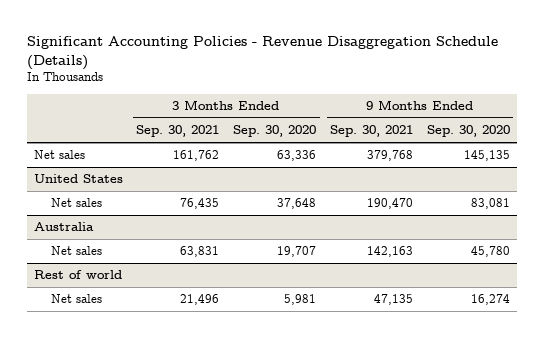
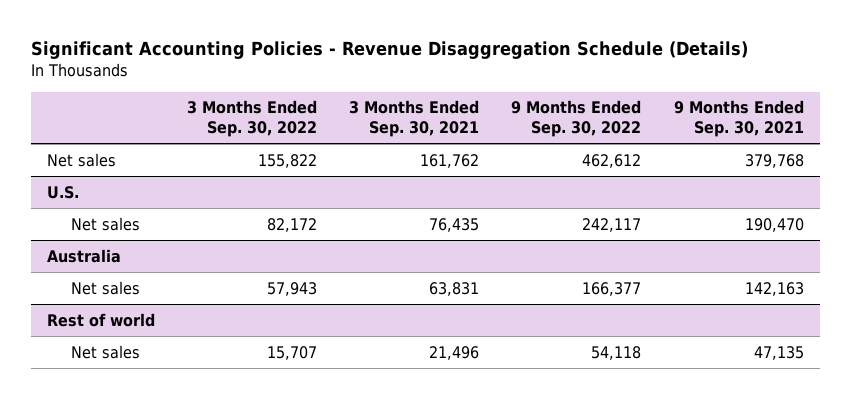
[233,125,317,138] Sep. 30, 2020 -> none
[426,125,510,138] Sep. 30, 2020 -> none
none -> [187,100,318,137] 3 Months Ended Sep. 30, 2022
none -> [511,100,642,137] 9 Months Ended Sep. 30, 2022
[33,174,123,184] United States -> [46,185,79,199] U.S.

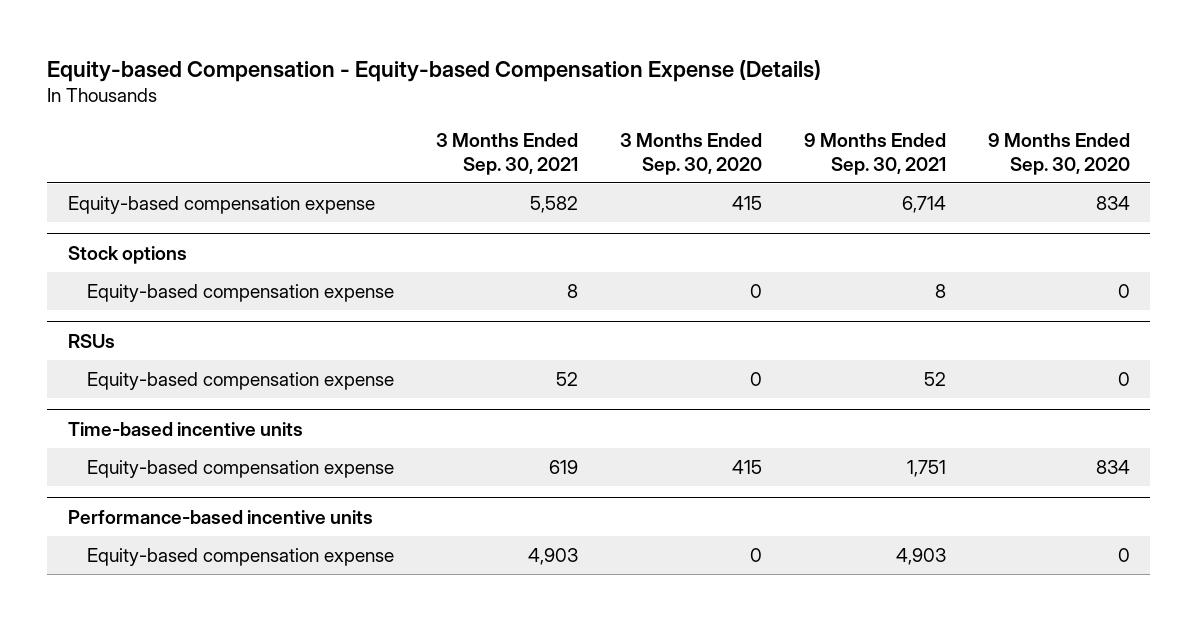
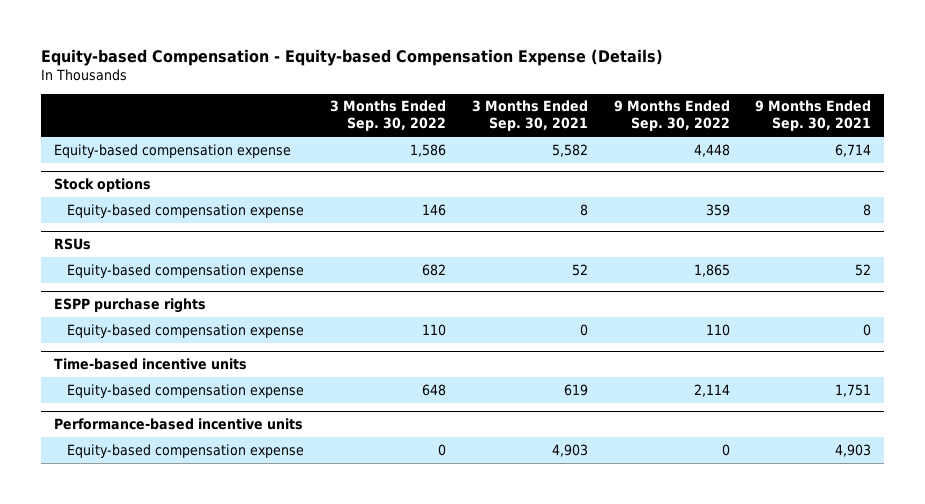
[619,133,762,175] 3 Months Ended Sep. 30, 2020 -> none
[987,133,1130,175] 9 Months Ended Sep. 30, 2020 -> none
none -> [329,100,446,132] 3 Months Ended Sep. 30, 2022
none -> [613,100,730,132] 9 Months Ended Sep. 30, 2022
none -> [53,298,206,314] ESPP purchase rights
none -> [66,323,304,338] Equity-based compensation expense

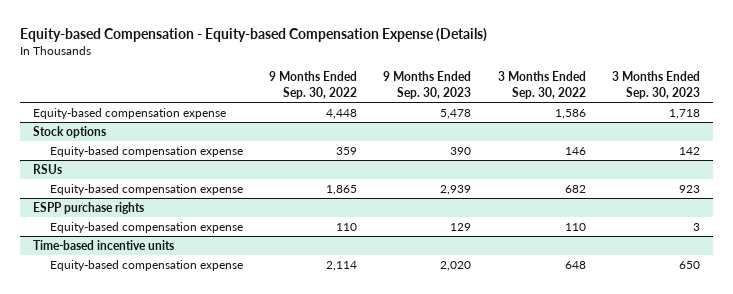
[471,100,588,132] 3 Months Ended Sep. 30, 2021 -> none
[755,100,872,132] 9 Months Ended Sep. 30, 2021 -> none
none -> [383,71,472,99] 9 Months Ended Sep. 30, 2023
none -> [611,71,700,99] 3 Months Ended Sep. 30, 2023
[53,418,303,431] Performance-based incentive units -> none
[66,443,304,458] Equity-based compensation expense -> none

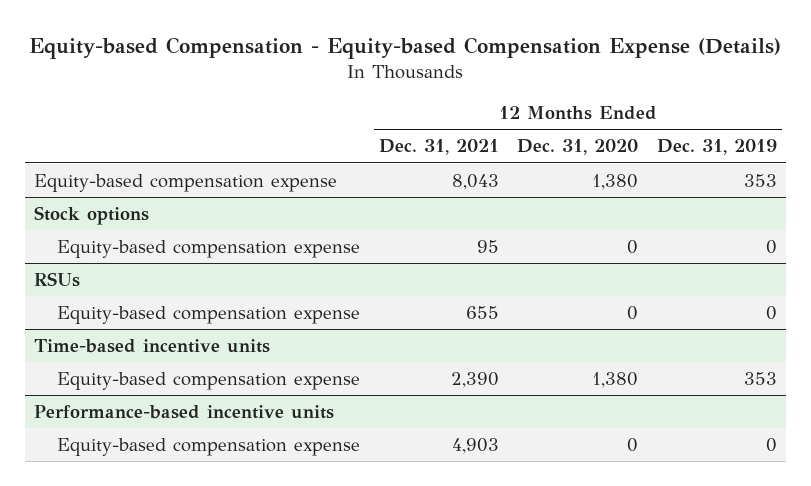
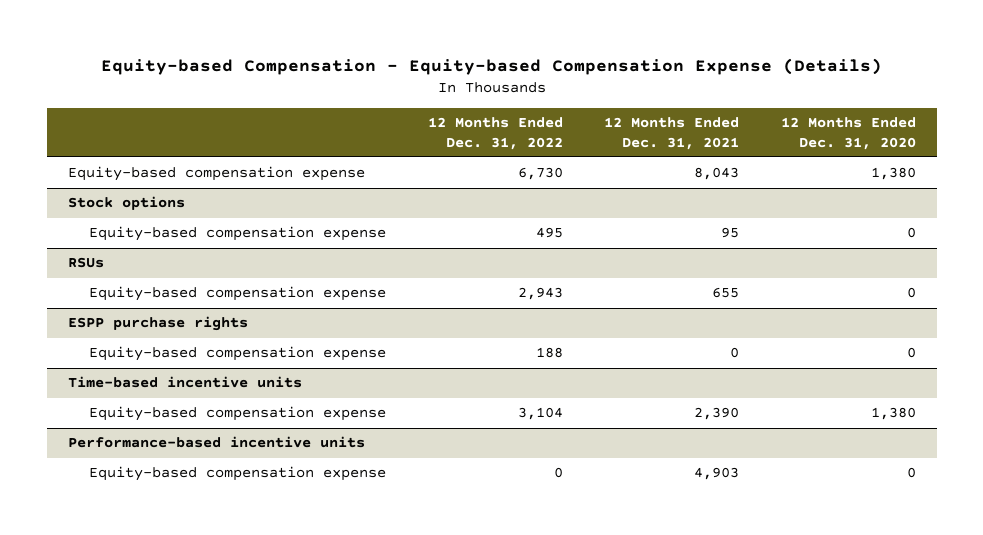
[656,139,777,156] Dec. 31, 2019 -> none
none -> [427,117,563,150] 12 Months Ended Dec. 31, 2022
none -> [67,316,248,332] ESPP purchase rights
none -> [89,346,387,362] Equity-based compensation expense

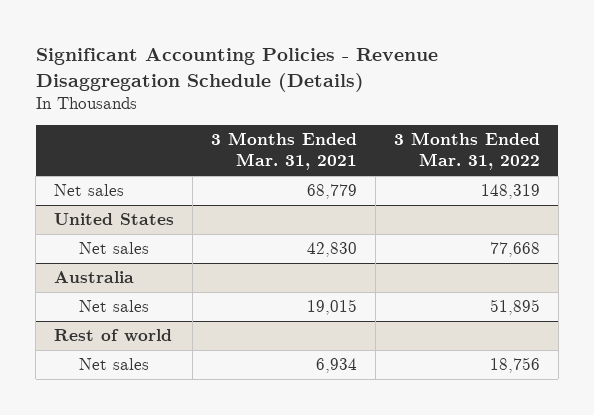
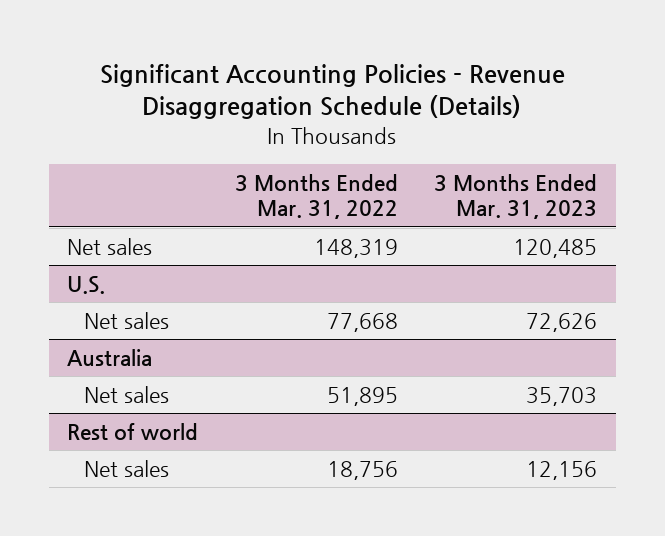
[210,132,357,171] 3 Months Ended Mar. 31, 2021 -> none
none -> [434,173,598,220] 3 Months Ended Mar. 31, 2023
[54,213,175,226] United States -> [67,276,106,295] U.S.

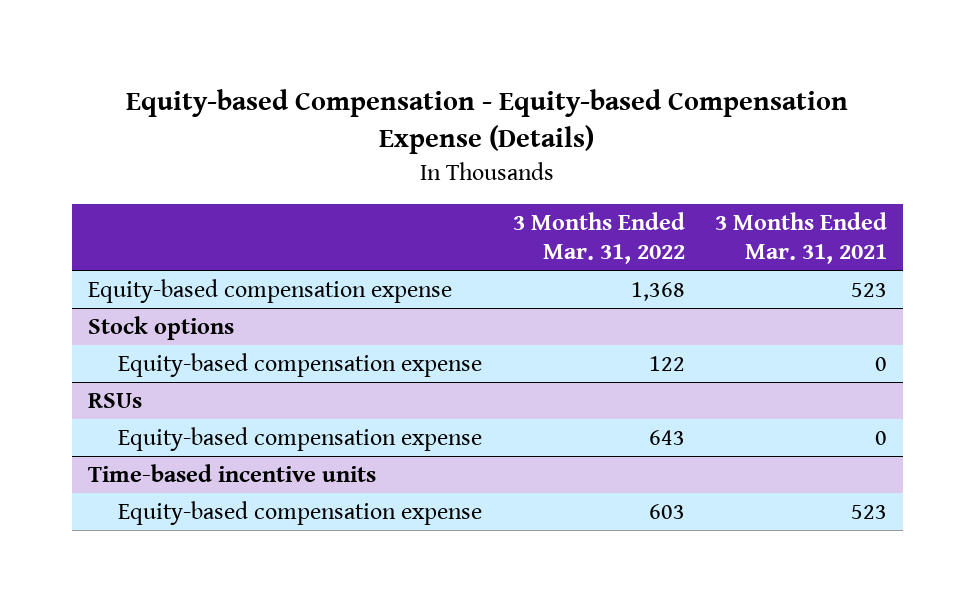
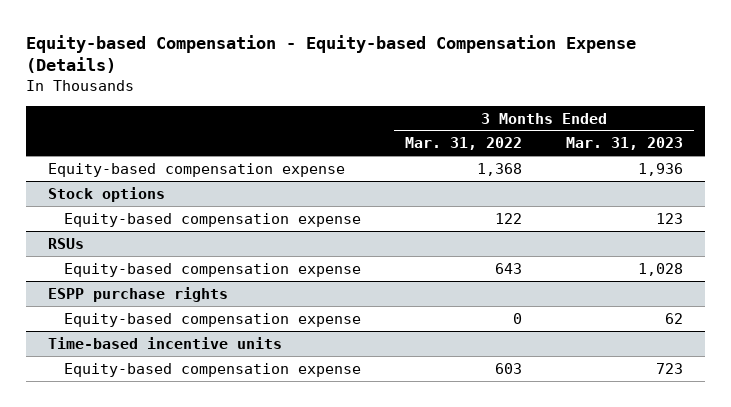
[715,211,888,265] 3 Months Ended Mar. 31, 2021 -> none
none -> [565,137,683,151] Mar. 31, 2023
none -> [47,286,228,302] ESPP purchase rights
none -> [63,312,361,327] Equity-based compensation expense

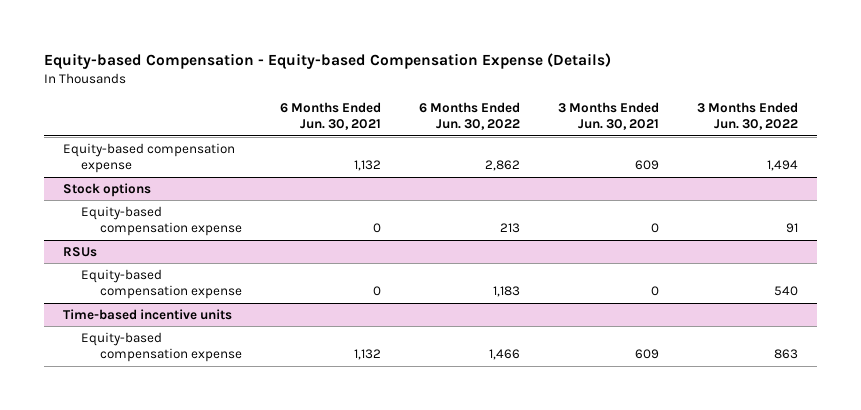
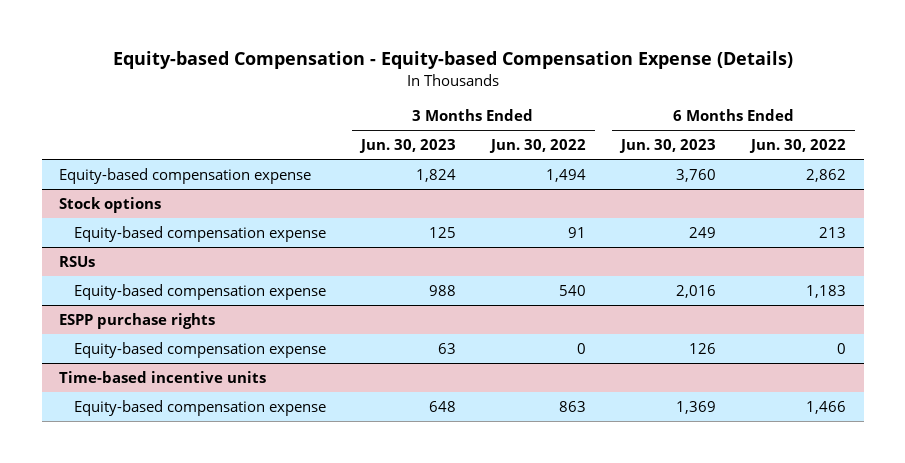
[279,102,381,131] 6 Months Ended Jun. 30, 2021 -> none
[557,102,659,131] 3 Months Ended Jun. 30, 2021 -> none
none -> [358,139,456,154] Jun. 30, 2023
none -> [618,139,716,154] Jun. 30, 2023
none -> [59,312,216,329] ESPP purchase rights
none -> [73,341,326,358] Equity-based compensation expense

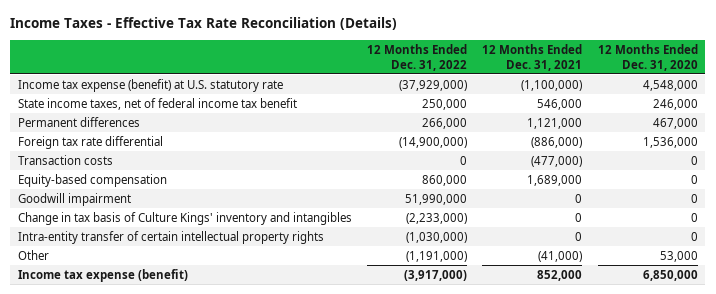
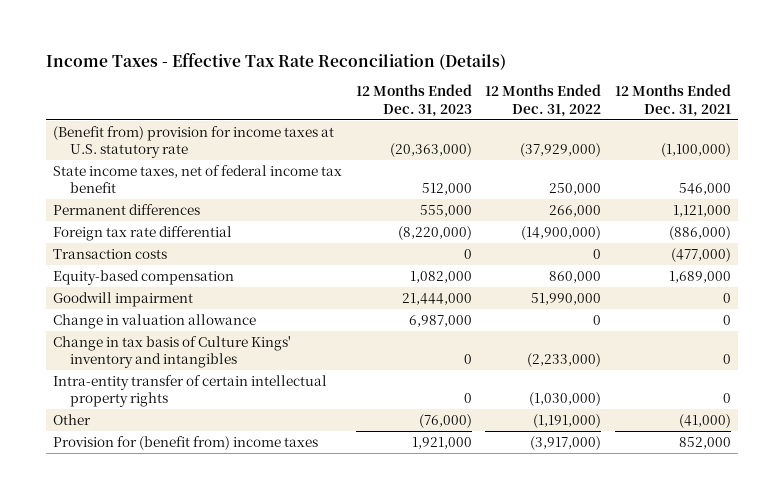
[597,43,698,71] 12 Months Ended Dec. 31, 2020 -> none
none -> [355,84,472,117] 12 Months Ended Dec. 31, 2023
[17,78,283,92] Income tax expense (benefit) at U.S. statutory rate -> [52,126,334,159] (Benefit from) provision for income taxes at U.S. statutory rate
none -> [52,314,256,330] Change in valuation allowance
[17,268,188,282] Income tax expense (benefit) -> [52,436,318,451] Provision for (benefit from) income taxes

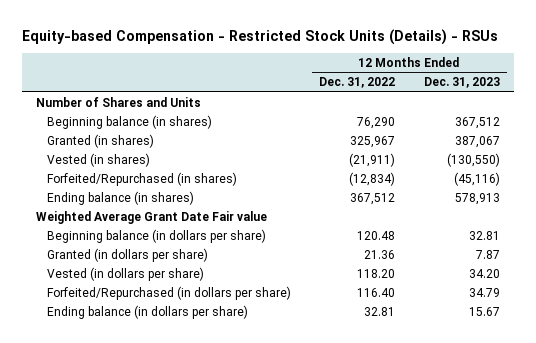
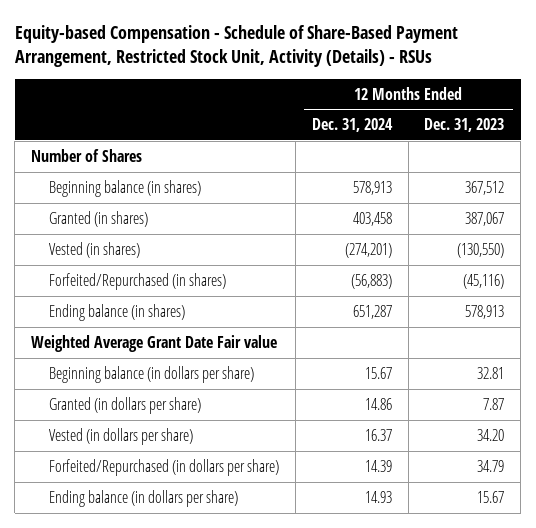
[22,29,499,46] Equity-based Compensation - Restricted Stock Units (Details) - RSUs -> [14,25,458,68] Equity-based Compensation - Schedule of Share-Based Payment Arrangement, Restricted Stock Unit, Activity (Details) - RSUs
[319,77,396,89] Dec. 31, 2022 -> none
none -> [311,118,393,133] Dec. 31, 2024
[36,96,202,107] Number of Shares and Units -> [31,148,143,162] Number of Shares

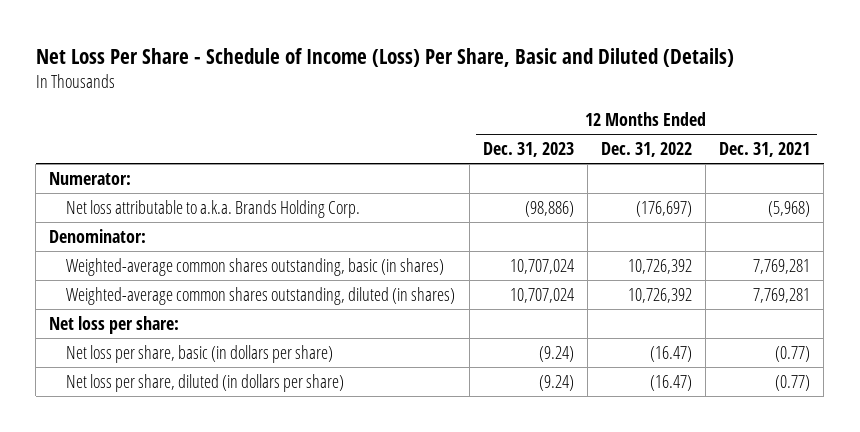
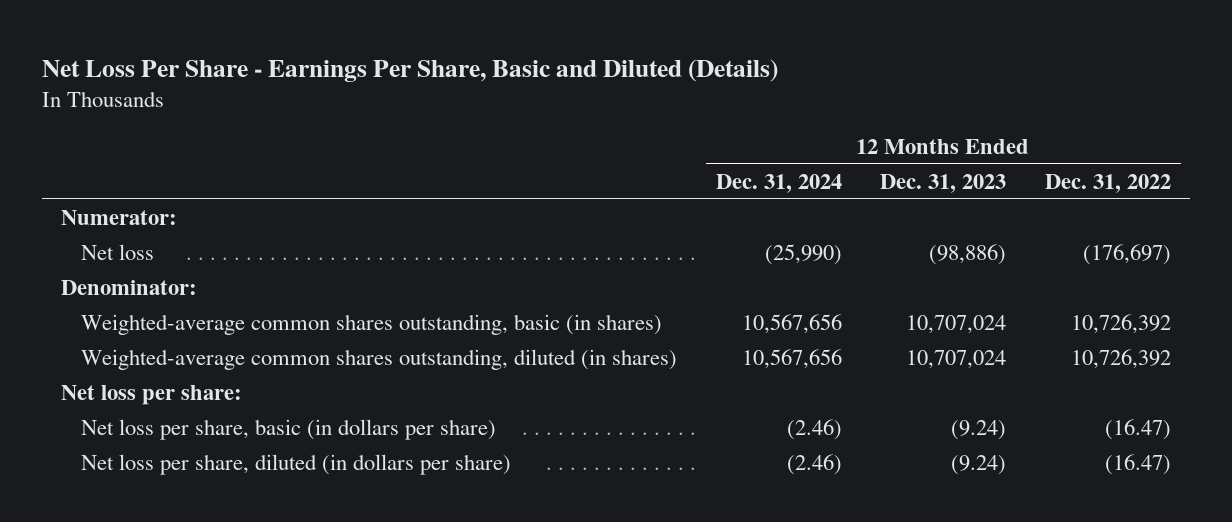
[35,47,734,67] Net Loss Per Share - Schedule of Income (Loss) Per Share, Basic and Diluted (Details) -> [41,58,778,82] Net Loss Per Share - Earnings Per Share, Basic and Diluted (Details)
[719,142,811,158] Dec. 31, 2021 -> none
none -> [715,173,842,193] Dec. 31, 2024
[66,199,361,218] Net loss attributable to a.k.a. Brands Holding Corp. -> [81,243,155,260] Net loss

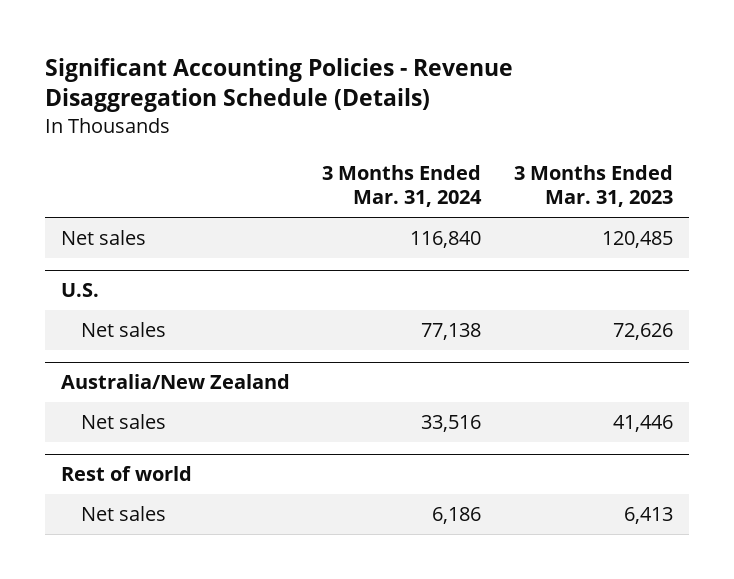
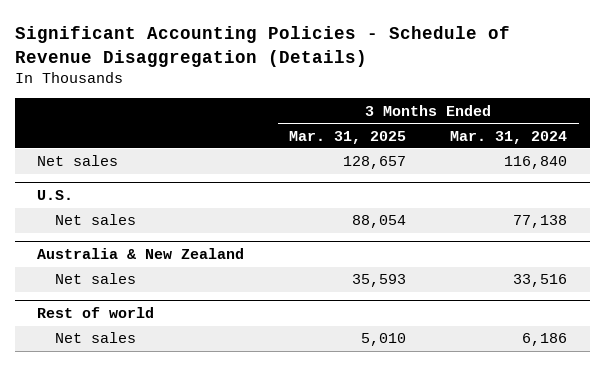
[44,57,513,113] Significant Accounting Policies - Revenue Disaggregation Schedule (Details) -> [15,25,511,67] Significant Accounting Policies - Schedule of Revenue Disaggregation (Details)
[513,165,673,208] 3 Months Ended Mar. 31, 2023 -> none
none -> [288,130,406,144] Mar. 31, 2025
[60,373,290,389] Australia/New Zealand -> [37,248,245,260] Australia & New Zealand

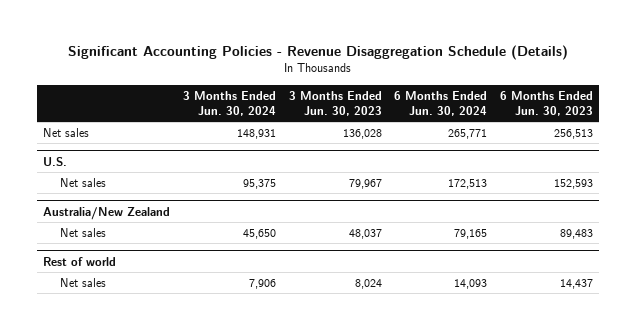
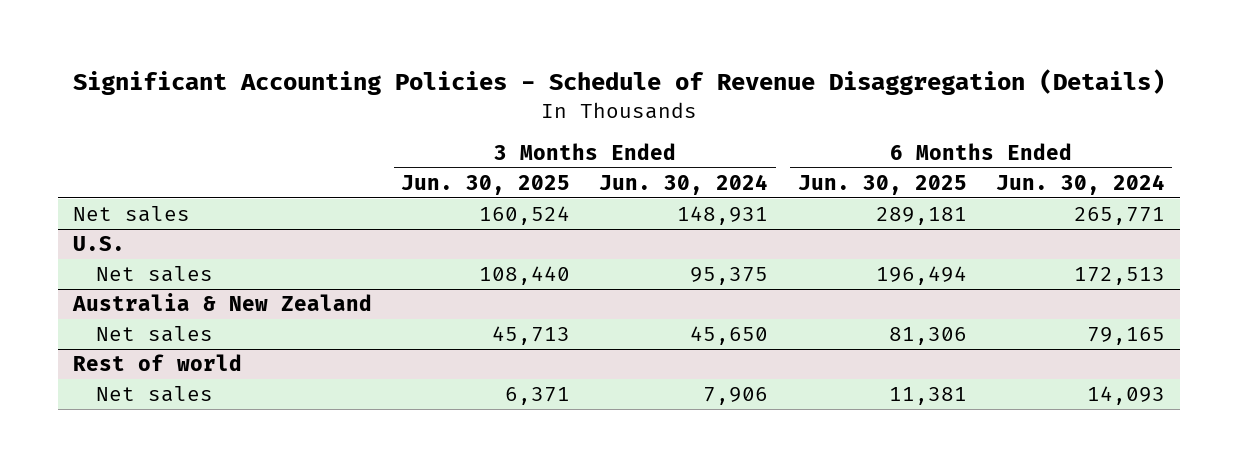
[68,44,569,60] Significant Accounting Policies - Revenue Disaggregation Schedule (Details) -> [72,68,1165,95] Significant Accounting Policies - Schedule of Revenue Disaggregation (Details)
[288,90,382,116] 3 Months Ended Jun. 30, 2023 -> none
[499,90,593,116] 6 Months Ended Jun. 30, 2023 -> none
none -> [400,174,570,195] Jun. 30, 2025
none -> [797,174,967,195] Jun. 30, 2025
[43,206,171,220] Australia/New Zealand -> [71,293,372,312] Australia & New Zealand

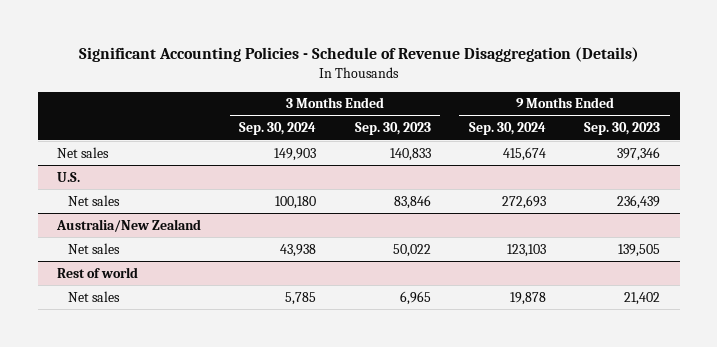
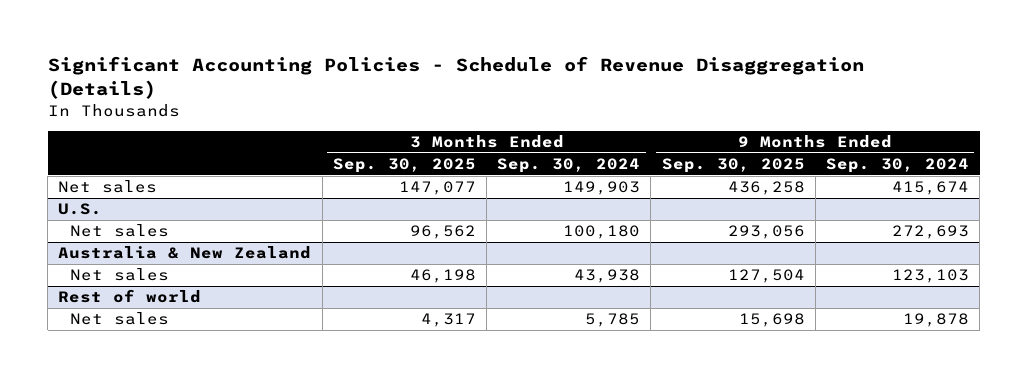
[354,122,431,136] Sep. 30, 2023 -> none
[584,122,661,136] Sep. 30, 2023 -> none
none -> [332,157,476,173] Sep. 30, 2025
none -> [661,157,805,173] Sep. 30, 2025
[55,218,201,232] Australia/New Zealand -> [58,246,312,260] Australia & New Zealand

